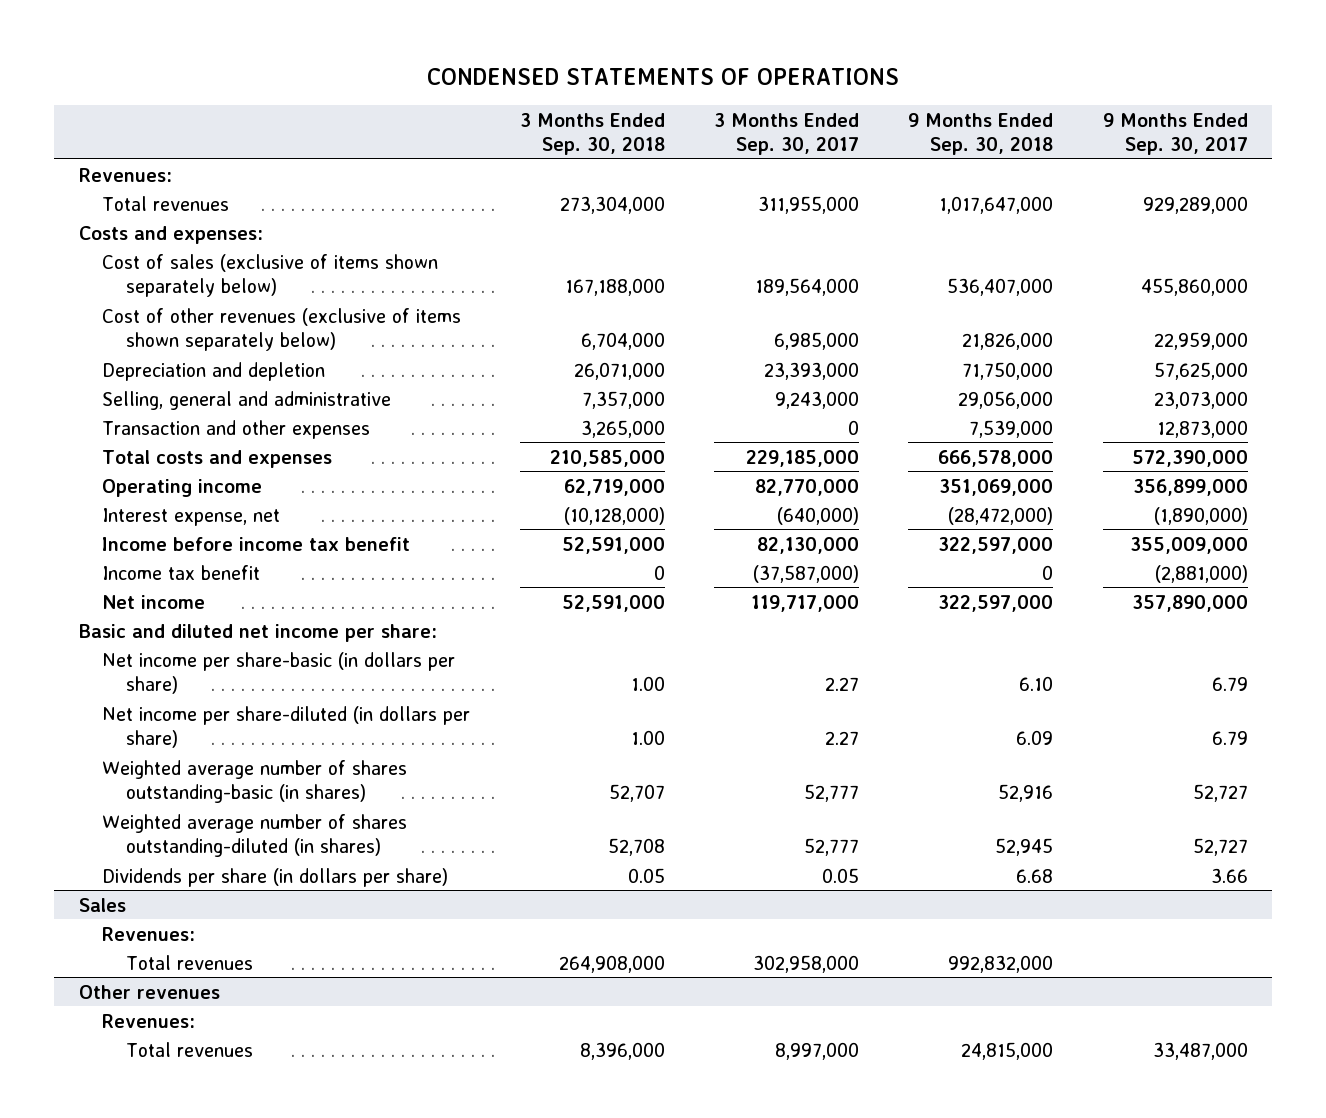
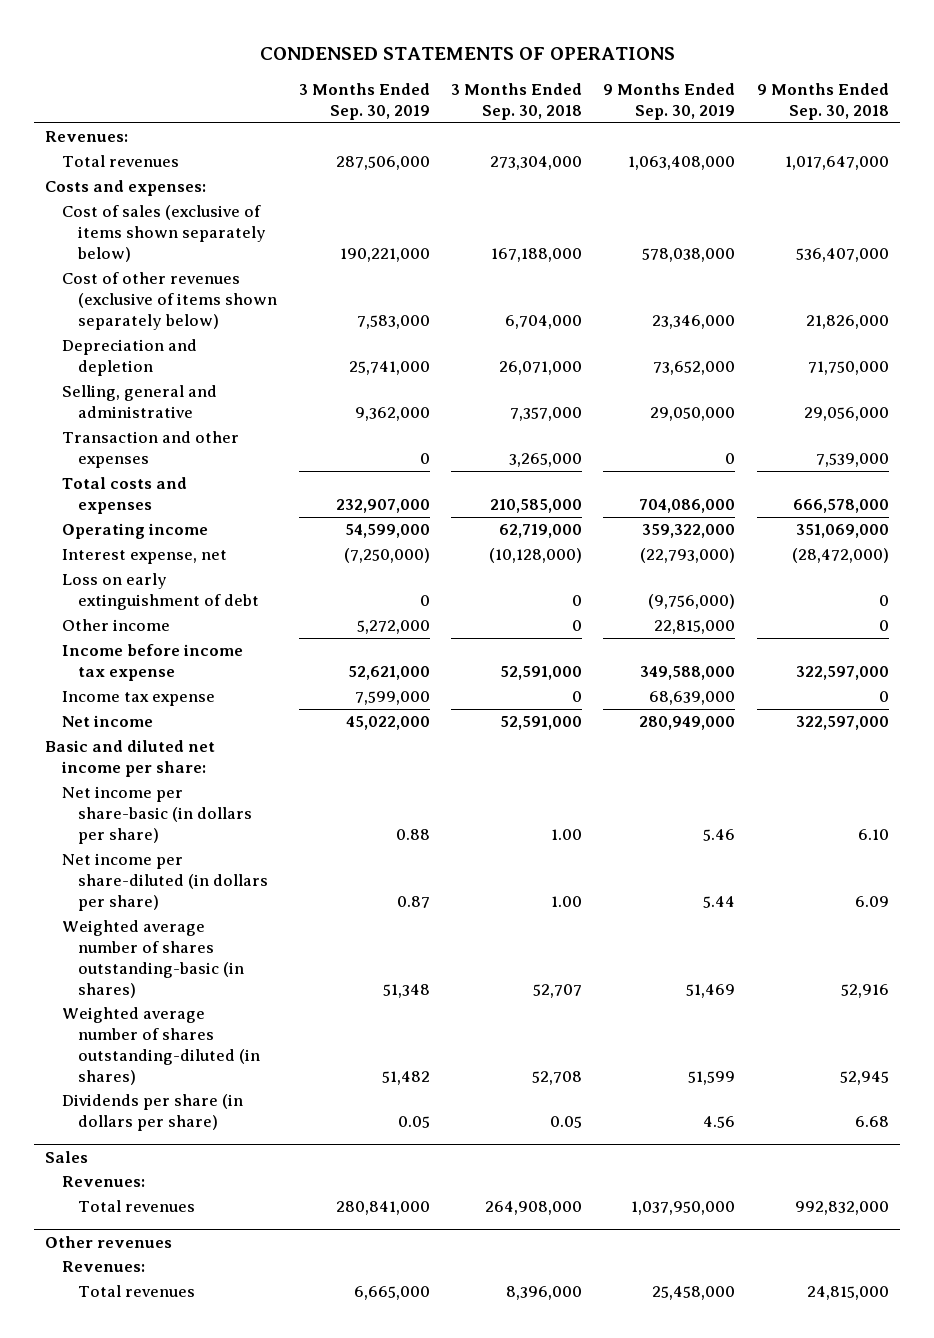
[713,112,859,155] 3 Months Ended Sep. 30, 2017 -> none
[1102,112,1248,155] 9 Months Ended Sep. 30, 2017 -> none
none -> [298,83,430,121] 3 Months Ended Sep. 30, 2019
none -> [603,83,736,121] 9 Months Ended Sep. 30, 2019
none -> [61,573,260,611] Loss on early extinguishment of debt
none -> [61,619,170,632] Other income
[102,536,411,551] Income before income tax benefit -> [61,644,243,682] Income before income tax expense
[102,564,261,580] Income tax benefit -> [61,691,215,707] Income tax expense

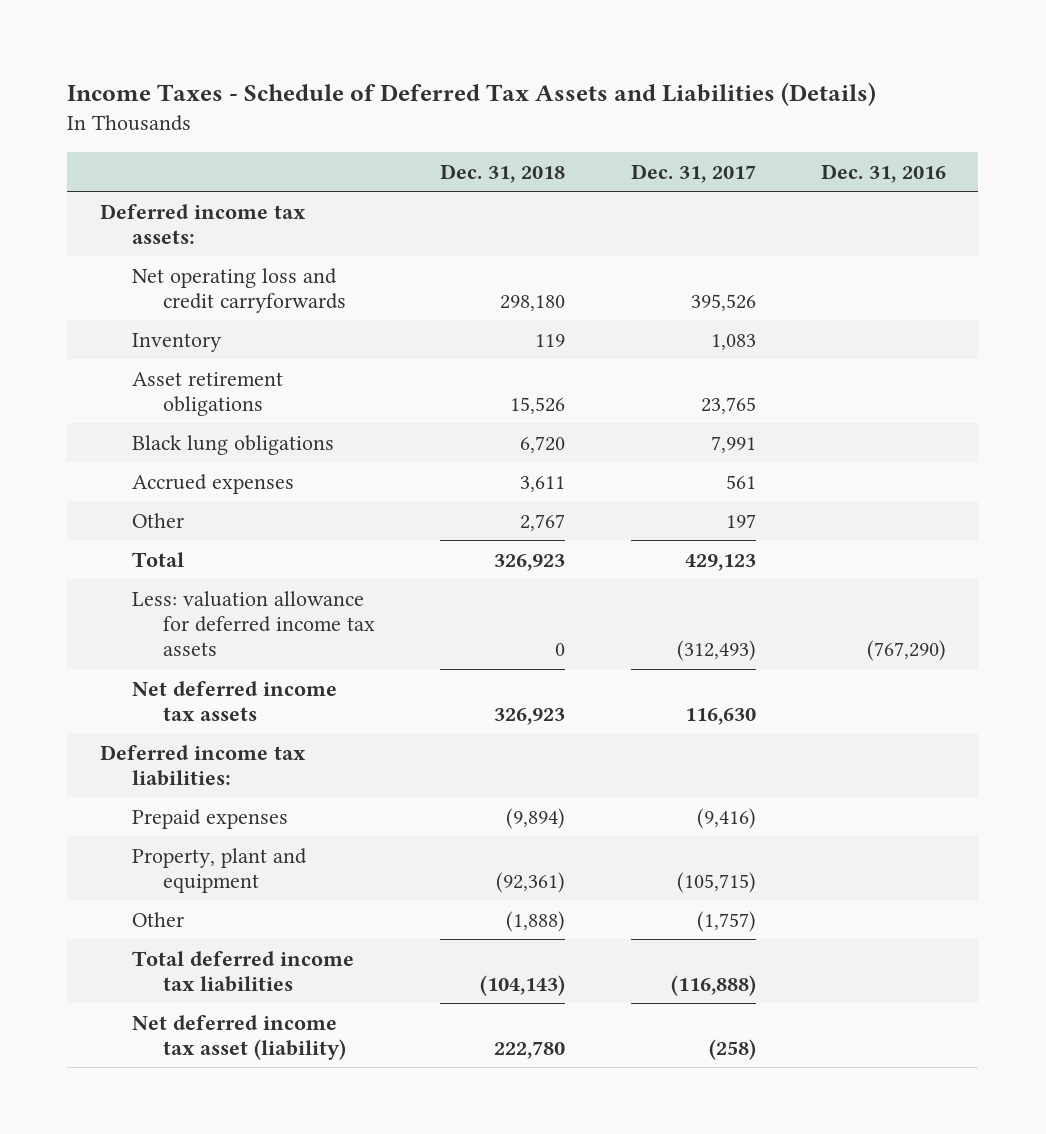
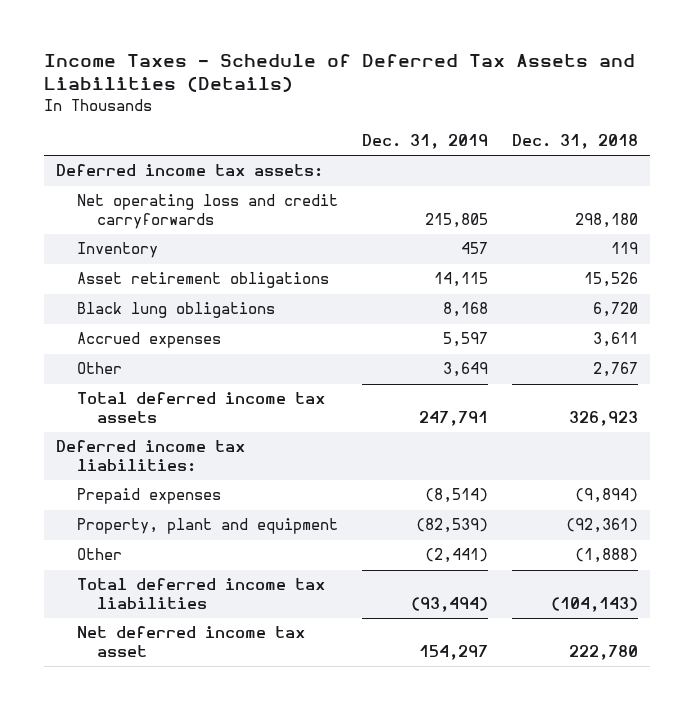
[630,163,756,183] Dec. 31, 2017 -> none
[820,163,946,183] Dec. 31, 2016 -> none
none -> [361,134,488,150] Dec. 31, 2019
[131,590,376,657] Less: valuation allowance for deferred income tax assets -> none
[131,680,337,721] Net deferred income tax assets -> none
[131,551,184,567] Total -> [76,392,325,424] Total deferred income tax assets
[131,1014,347,1060] Net deferred income tax asset (liability) -> [76,626,305,658] Net deferred income tax asset

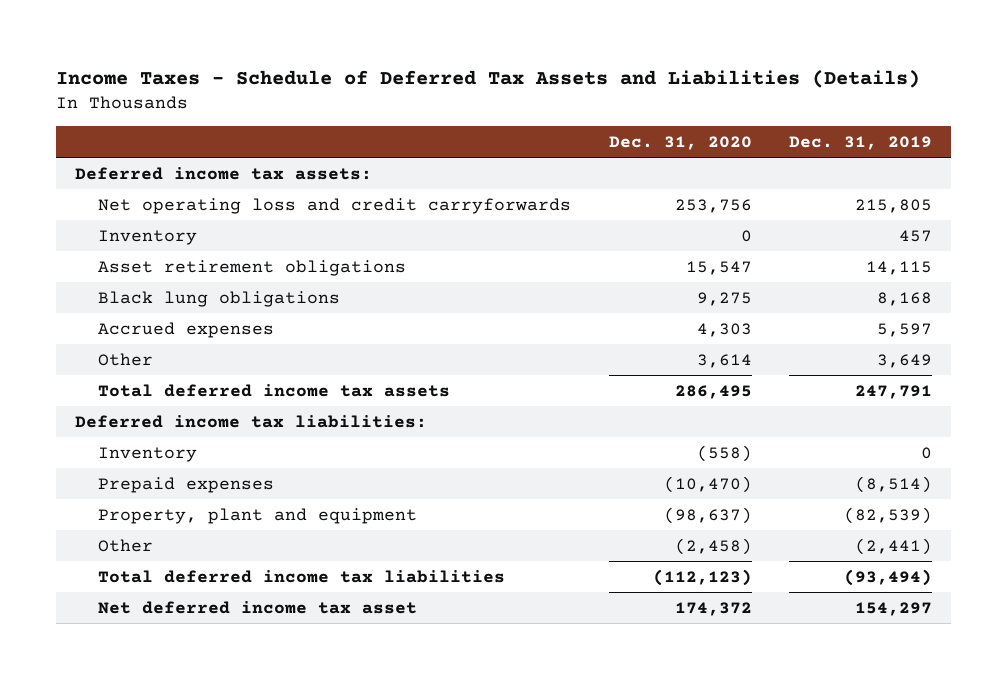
[512,134,639,150] Dec. 31, 2018 -> none
none -> [608,135,752,150] Dec. 31, 2020
none -> [97,446,197,462] Inventory

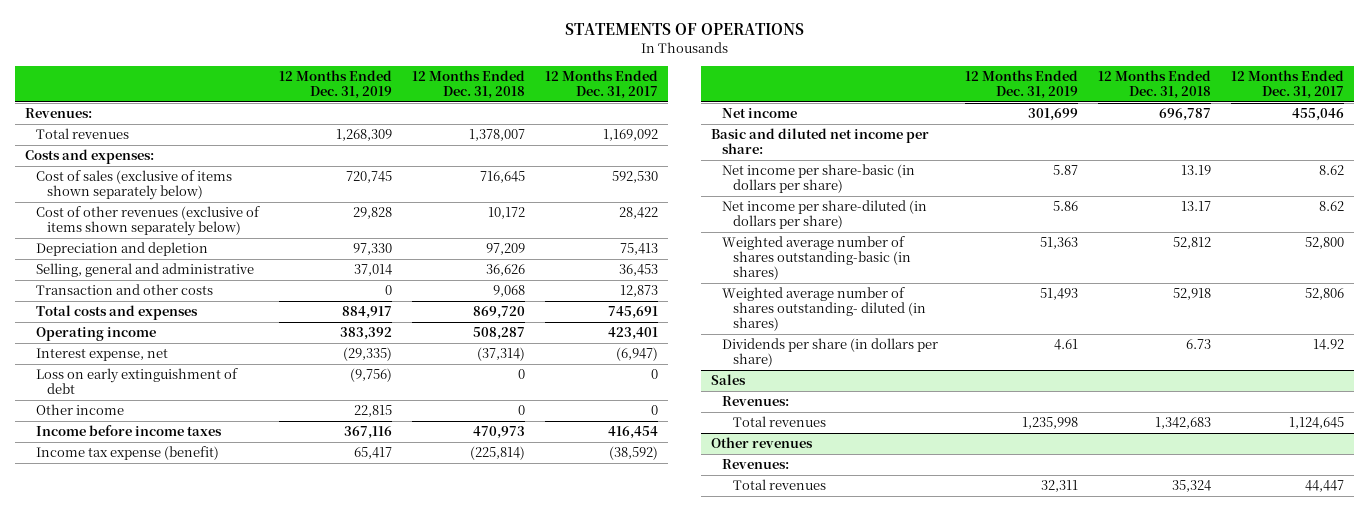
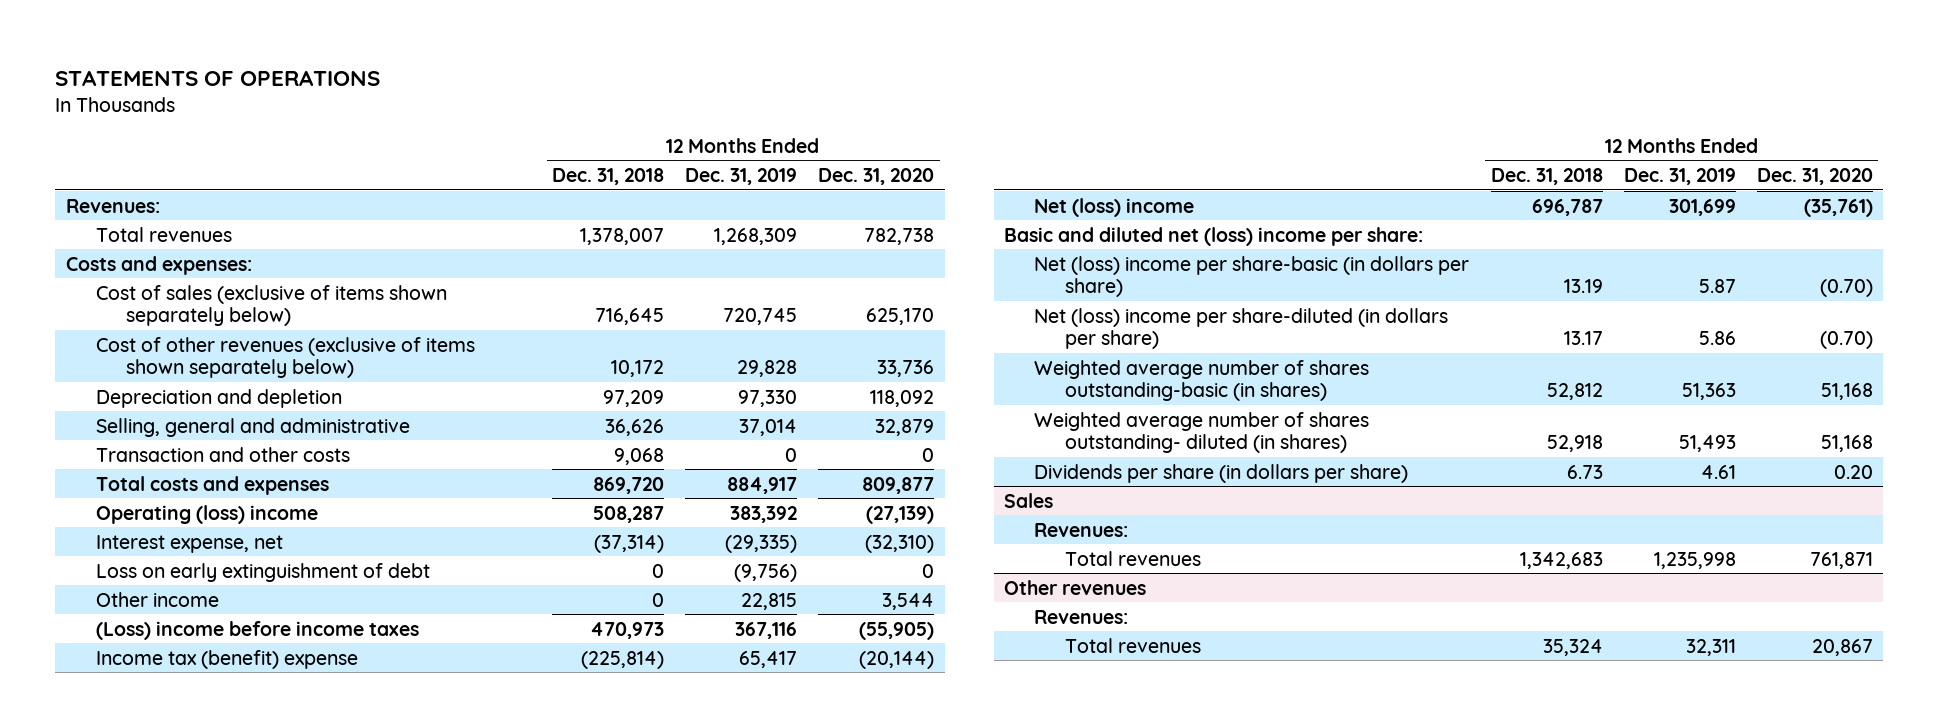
[545,69,659,99] 12 Months Ended Dec. 31, 2017 -> none
none -> [818,168,935,186] Dec. 31, 2020
[36,327,157,342] Operating income -> [96,504,319,524] Operating (loss) income
[36,425,223,437] Income before income taxes -> [96,620,420,640] (Loss) income before income taxes
[36,446,220,461] Income tax expense (benefit) -> [96,649,359,669] Income tax (benefit) expense
[721,108,797,119] Net income -> [1034,197,1195,217] Net (loss) income
[710,128,929,155] Basic and diluted net income per share: -> [1004,226,1424,246] Basic and diluted net (loss) income per share:
[721,164,915,194] Net income per share-basic (in dollars per share) -> [1034,255,1470,298] Net (loss) income per share-basic (in dollars per share)
[721,200,927,230] Net income per share-diluted (in dollars per share) -> [1034,307,1449,350] Net (loss) income per share-diluted (in dollars per share)

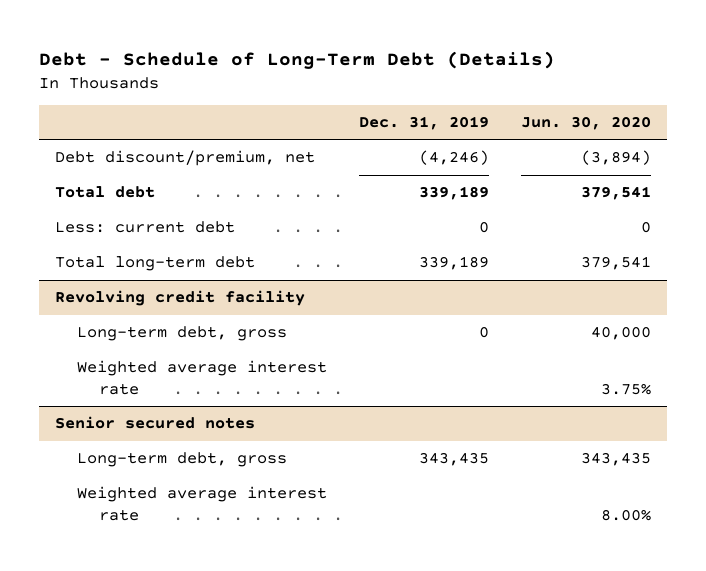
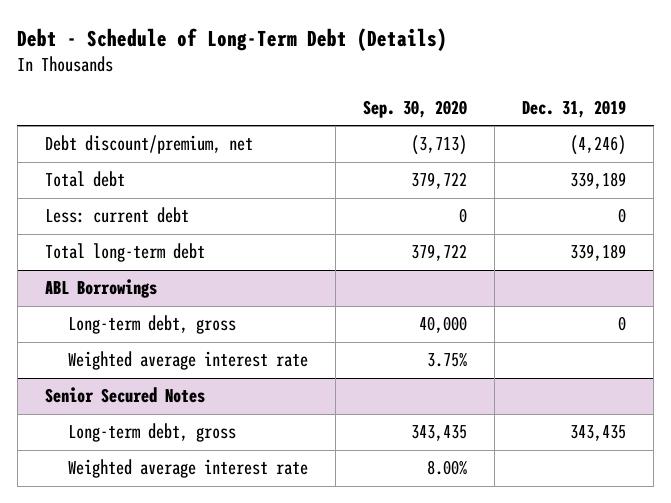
[521,115,652,130] Jun. 30, 2020 -> none
none -> [363,100,468,119] Sep. 30, 2020
[54,290,305,307] Revolving credit facility -> [44,279,157,299] ABL Borrowings
[54,416,255,430] Senior secured notes -> [44,387,205,404] Senior Secured Notes

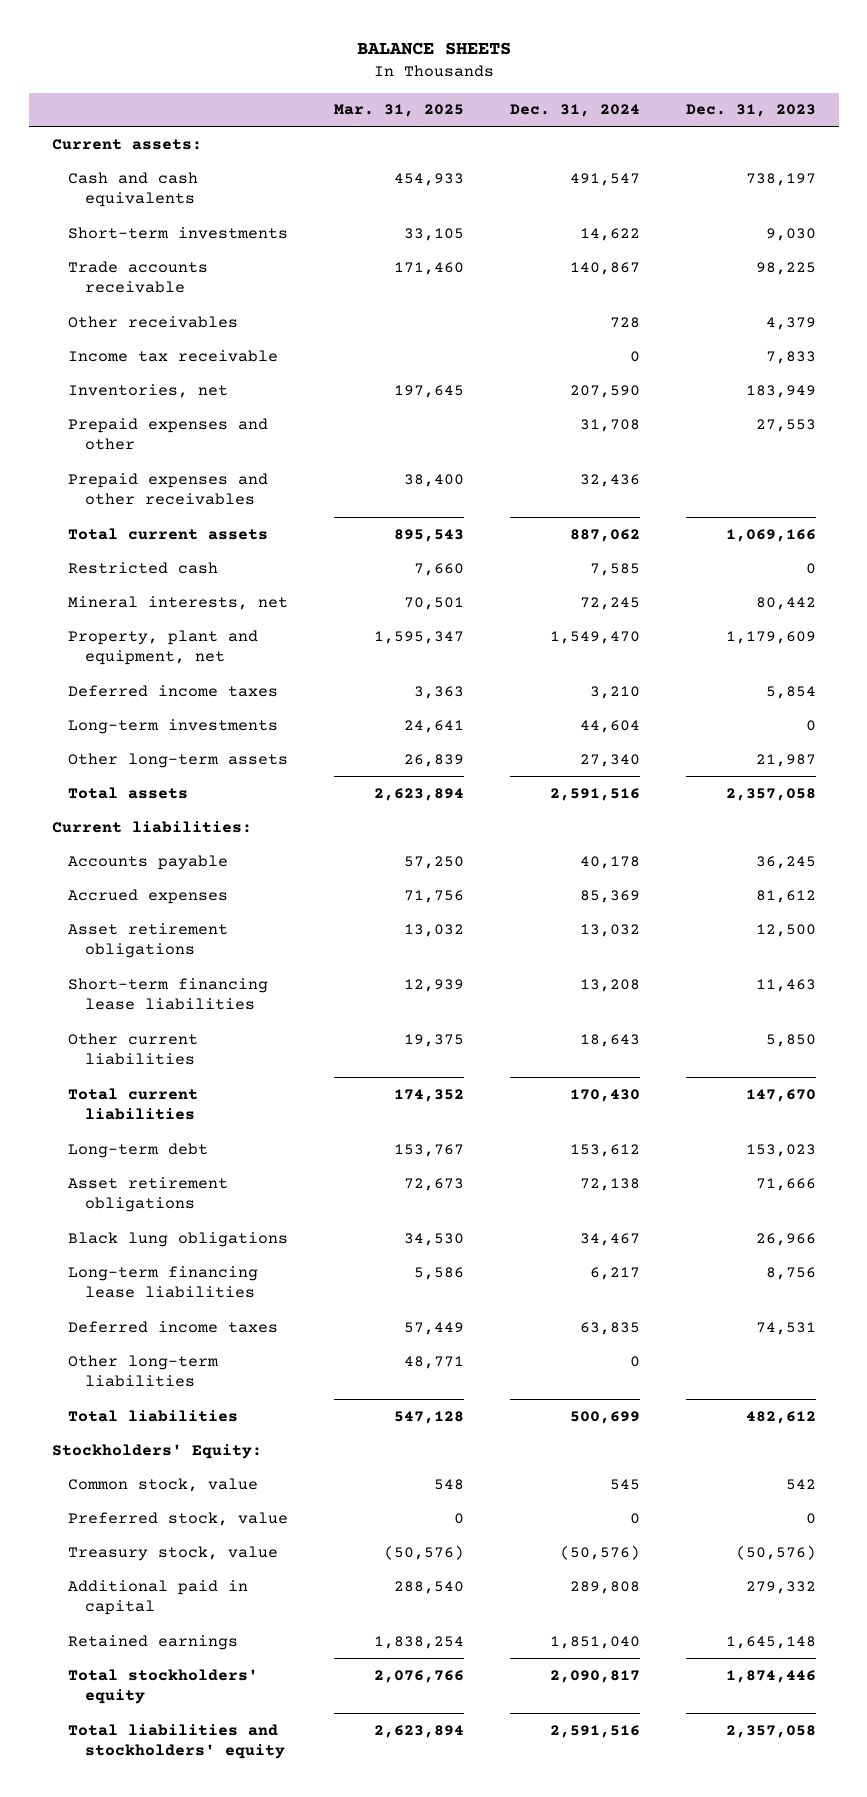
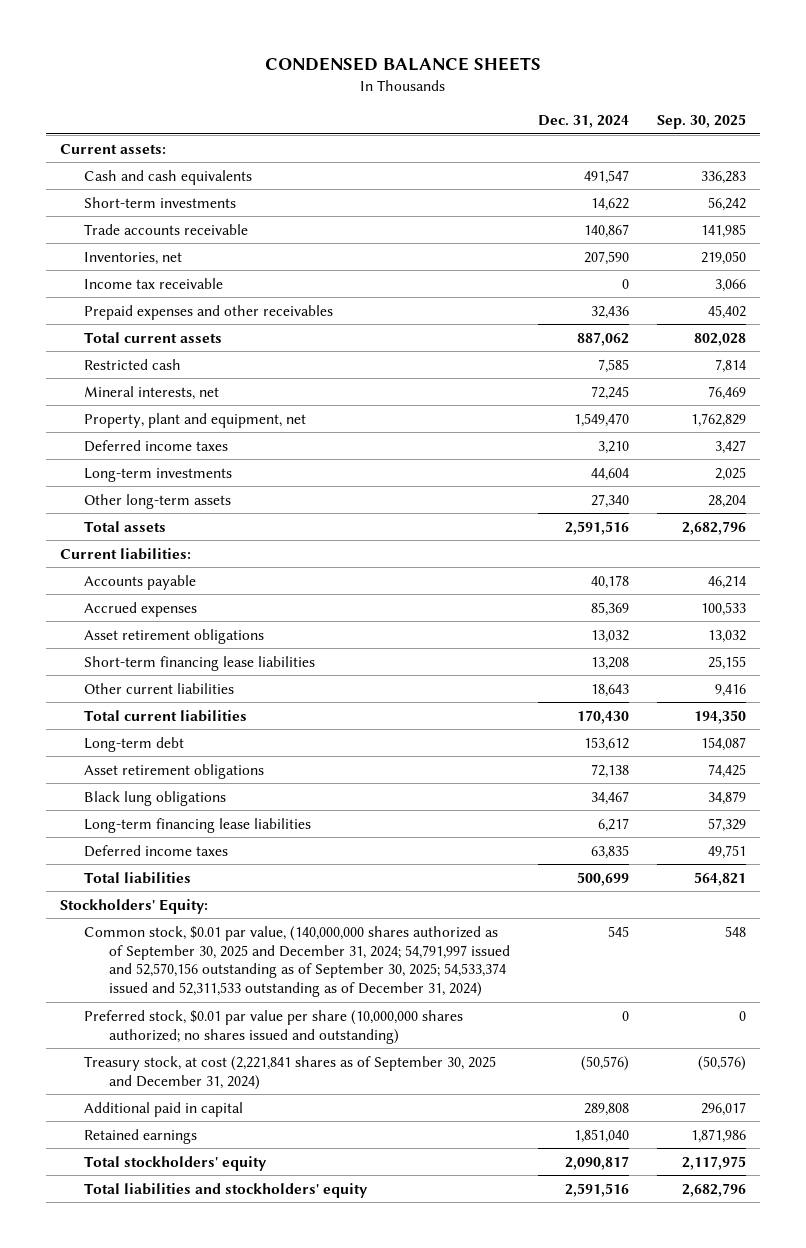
[356,42,511,56] BALANCE SHEETS -> [264,56,541,71] CONDENSED BALANCE SHEETS
[334,104,465,118] Mar. 31, 2025 -> none
[685,104,816,118] Dec. 31, 2023 -> none
none -> [657,114,747,130] Sep. 30, 2025
[68,315,239,328] Other receivables -> none
[68,417,269,451] Prepaid expenses and other -> none
[68,349,279,362] Income tax receivable -> [84,277,224,289] Income tax receivable
[68,1354,220,1388] Other long-term liabilities -> none
[68,1477,259,1492] Common stock, value -> [84,925,511,998] Common stock, $0.01 par value, (140,000,000 shares authorized as of September 30, 2025 and December 31, 2024; 54,791,997 issued and 52,570,156 outstanding as of September 30, 2025; 54,533,374 issued and 52,311,533 outstanding as of December 31, 2024)
[68,1511,289,1526] Preferred stock, value -> [84,1009,464,1044] Preferred stock, $0.01 par value per share (10,000,000 shares authorized; no shares issued and outstanding)
[68,1545,279,1561] Treasury stock, value -> [84,1055,497,1090] Treasury stock, at cost (2,221,841 shares as of September 30, 2025 and December 31, 2024)

